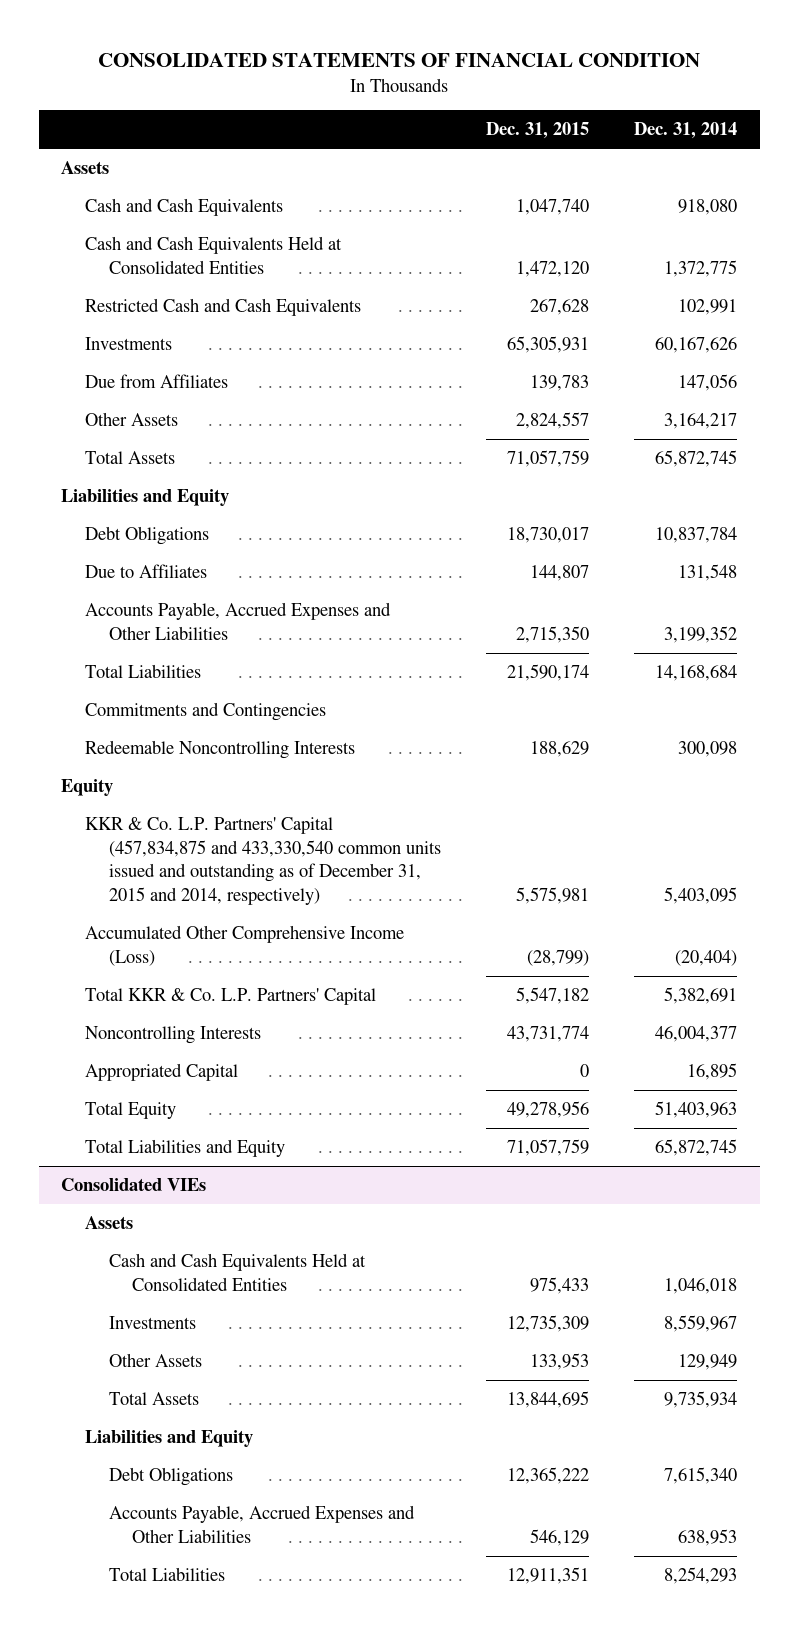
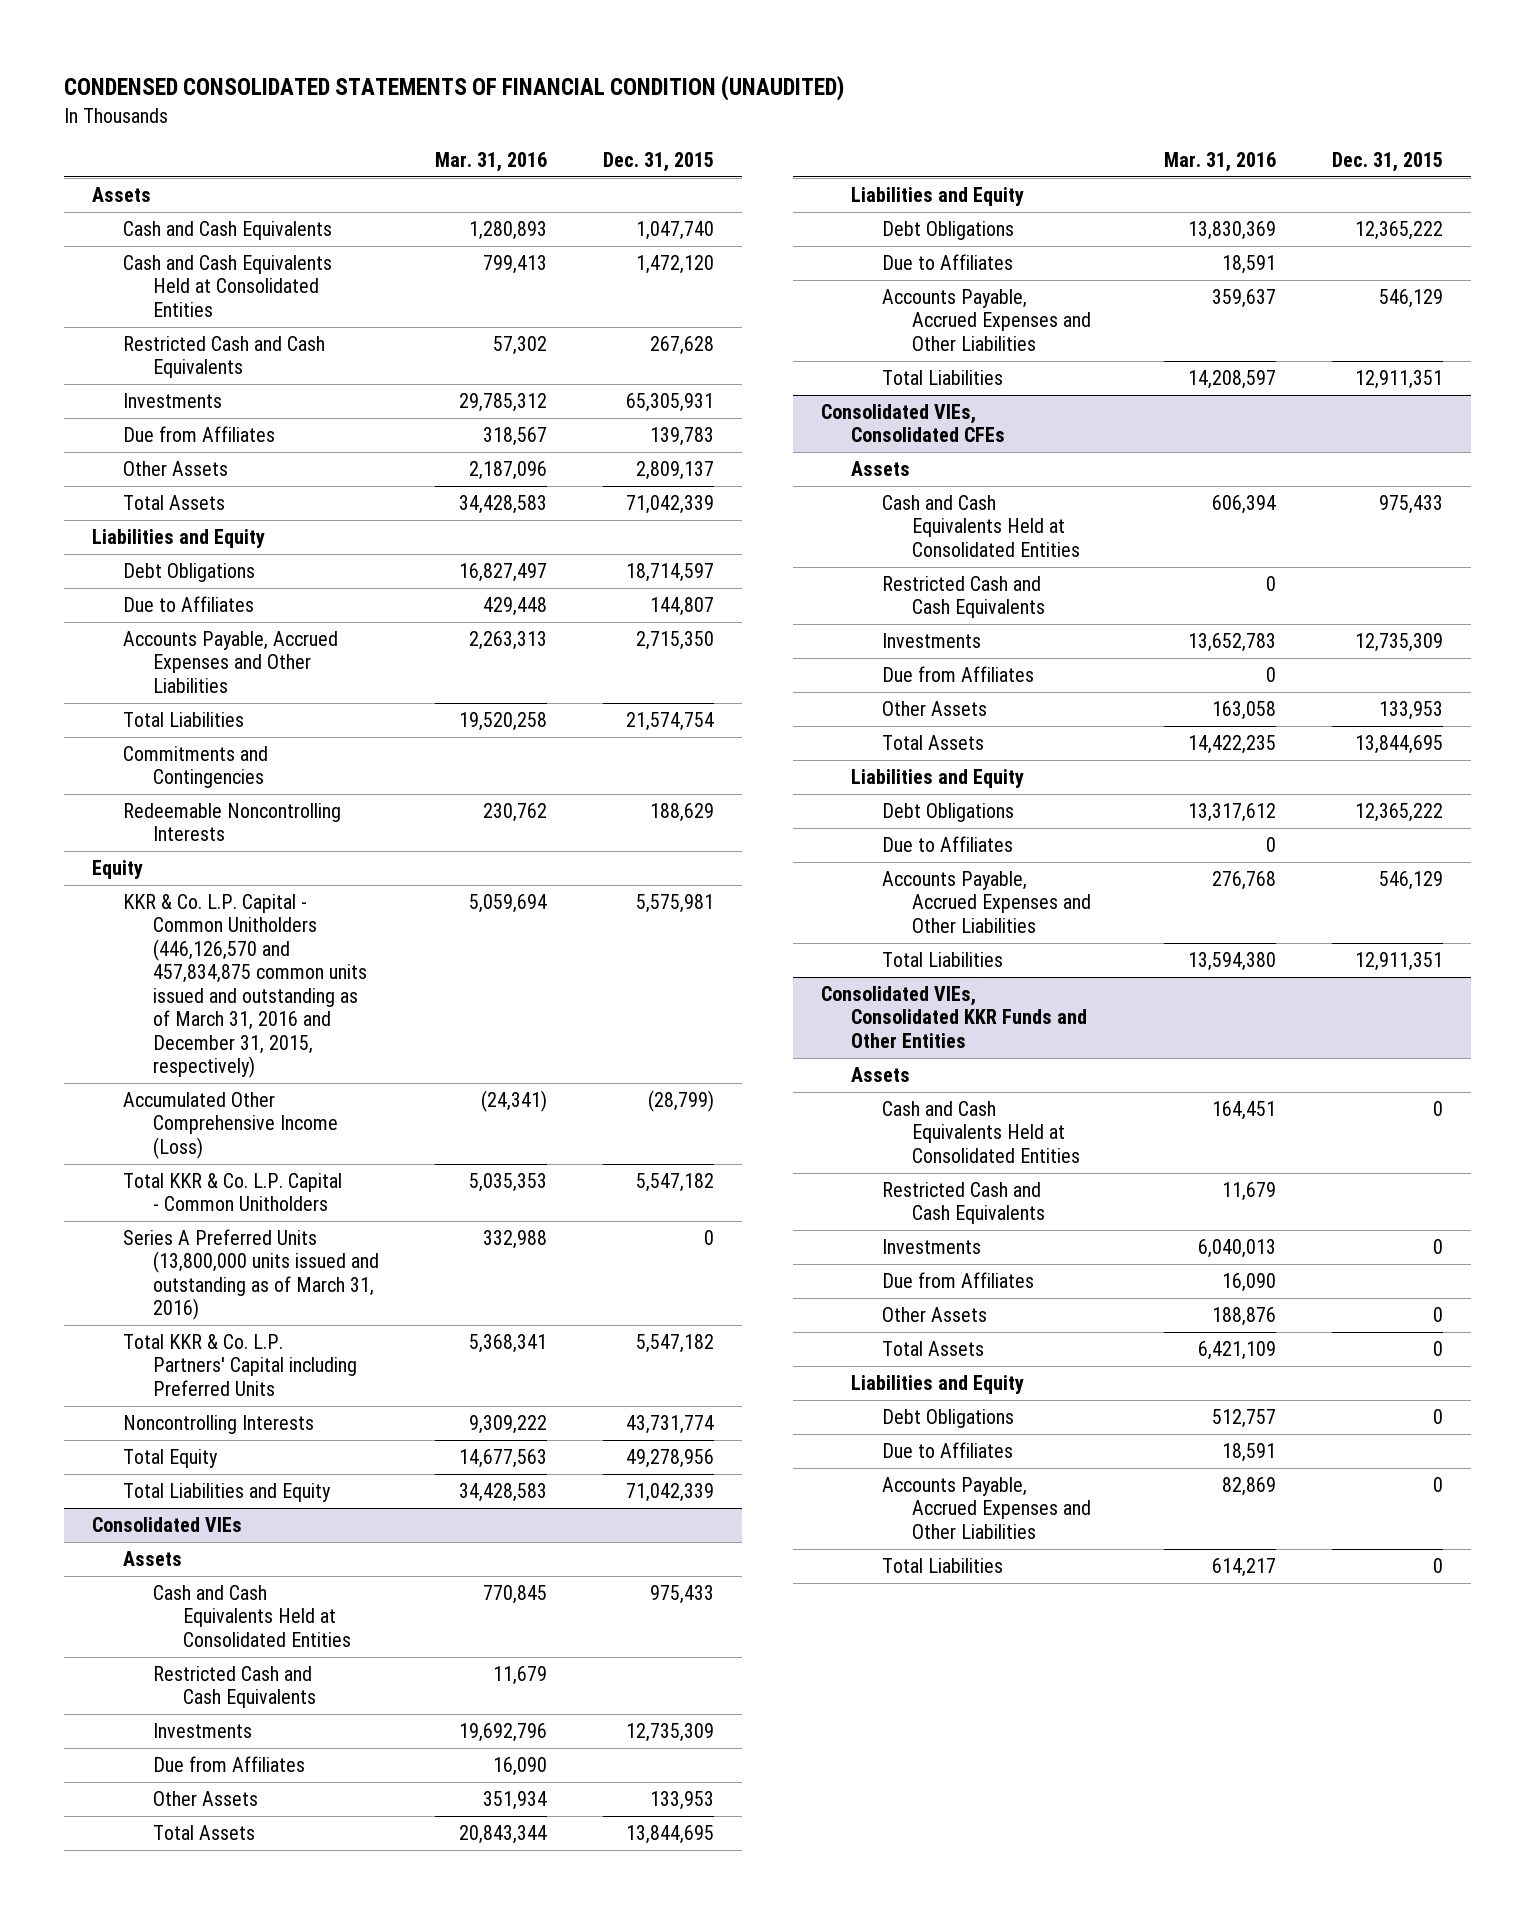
[98,53,701,68] CONSOLIDATED STATEMENTS OF FINANCIAL CONDITION -> [64,75,845,102] CONDENSED CONSOLIDATED STATEMENTS OF FINANCIAL CONDITION (UNAUDITED)
[634,122,738,140] Dec. 31, 2014 -> none
none -> [435,151,548,172] Mar. 31, 2016
[515,412,589,430] 2,824,557 -> [636,461,715,481] 2,809,137
[506,450,589,468] 71,057,759 -> [626,495,715,515] 71,042,339
[506,527,589,544] 18,730,017 -> [626,563,715,583] 18,714,597
[506,664,589,682] 21,590,174 -> [626,712,715,732] 21,574,754
[84,817,441,906] KKR & Co. L.P. Partners' Capital (457,834,875 and 433,330,540 common units issued and outstanding as of December 31, 2015 and 2014, respectively) -> [122,894,367,1078] KKR & Co. L.P. Capital - Common Unitholders (446,126,570 and 457,834,875 common units issued and outstanding as of March 31, 2016 and December 31, 2015, respectively)
none -> [122,1173,342,1212] Total KKR & Co. L.P. Capital - Common Unitholders
none -> [122,1229,379,1321] Series A Preferred Units (13,800,000 units issued and outstanding as of March 31, 2016)
[84,988,376,1006] Total KKR & Co. L.P. Partners' Capital -> [122,1334,357,1396] Total KKR & Co. L.P. Partners' Capital including Preferred Units
[84,1063,238,1082] Appropriated Capital -> none
[506,1139,589,1157] 71,057,759 -> [626,1483,715,1503] 71,042,339
none -> [152,1666,317,1709] Restricted Cash and Cash Equivalents
none -> [152,1756,305,1773] Due from Affiliates
none -> [881,254,1013,271] Due to Affiliates
none -> [820,404,1006,443] Consolidated VIEs, Consolidated CFEs
none -> [851,461,911,477] Assets
none -> [881,495,1080,557] Cash and Cash Equivalents Held at Consolidated Entities
none -> [881,576,1045,619] Restricted Cash and Cash Equivalents
none -> [881,633,981,649] Investments
none -> [881,666,1034,683] Due from Affiliates
none -> [881,701,987,717] Other Assets
none -> [881,735,984,751] Total Assets
none -> [851,769,1025,789] Liabilities and Equity
none -> [881,803,1014,823] Debt Obligations
none -> [881,836,1013,853] Due to Affiliates
none -> [881,871,1091,933] Accounts Payable, Accrued Expenses and Other Liabilities
none -> [881,952,1003,968] Total Liabilities
none -> [820,986,1088,1048] Consolidated VIEs, Consolidated KKR Funds and Other Entities
none -> [851,1067,911,1083] Assets
none -> [881,1101,1080,1163] Cash and Cash Equivalents Held at Consolidated Entities
none -> [881,1182,1045,1225] Restricted Cash and Cash Equivalents
none -> [881,1239,981,1255] Investments
none -> [881,1272,1034,1289] Due from Affiliates
none -> [881,1307,987,1323] Other Assets
none -> [881,1341,984,1357] Total Assets
none -> [851,1375,1025,1395] Liabilities and Equity
none -> [881,1409,1014,1429] Debt Obligations
none -> [881,1442,1013,1459] Due to Affiliates
none -> [881,1477,1091,1539] Accounts Payable, Accrued Expenses and Other Liabilities
none -> [881,1558,1003,1574] Total Liabilities

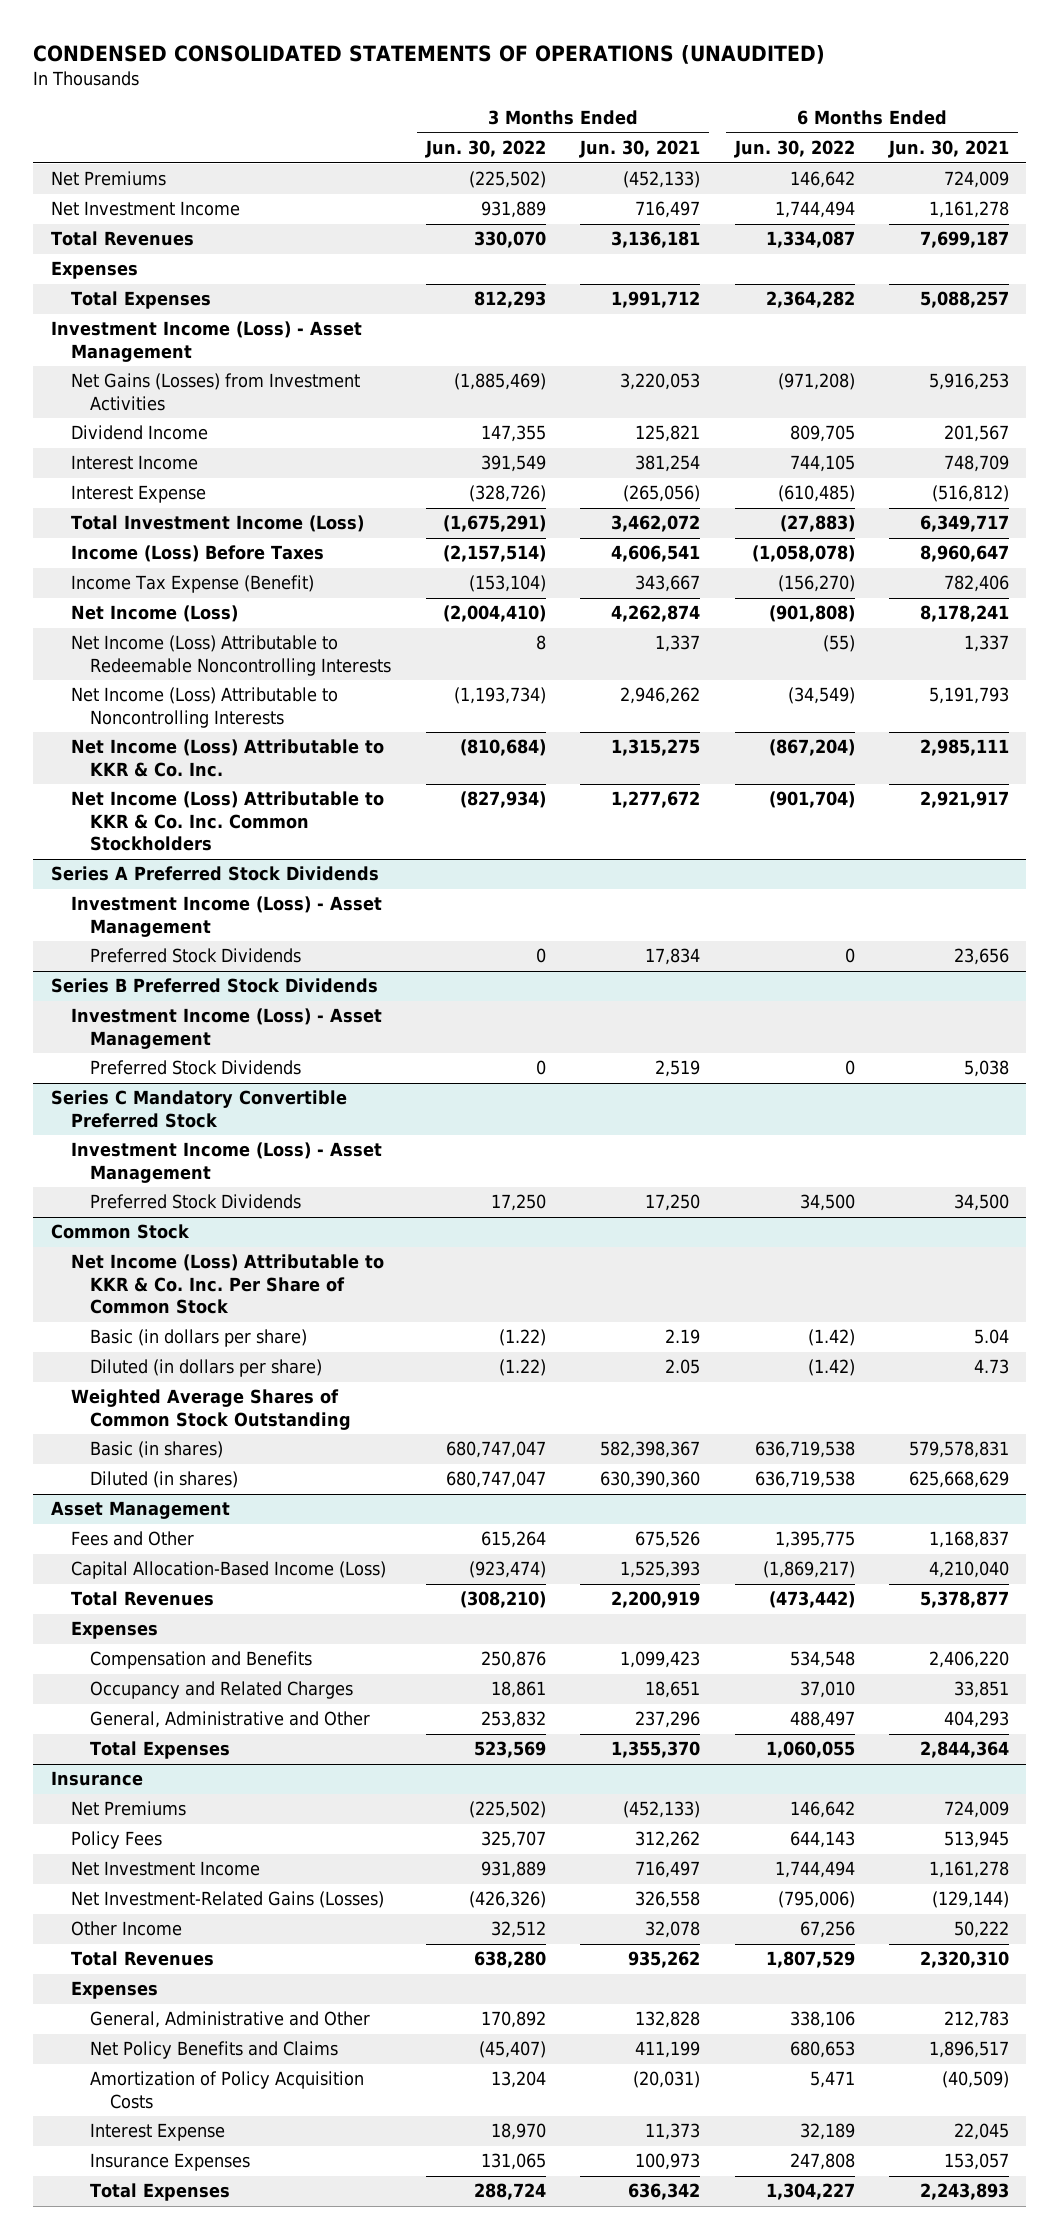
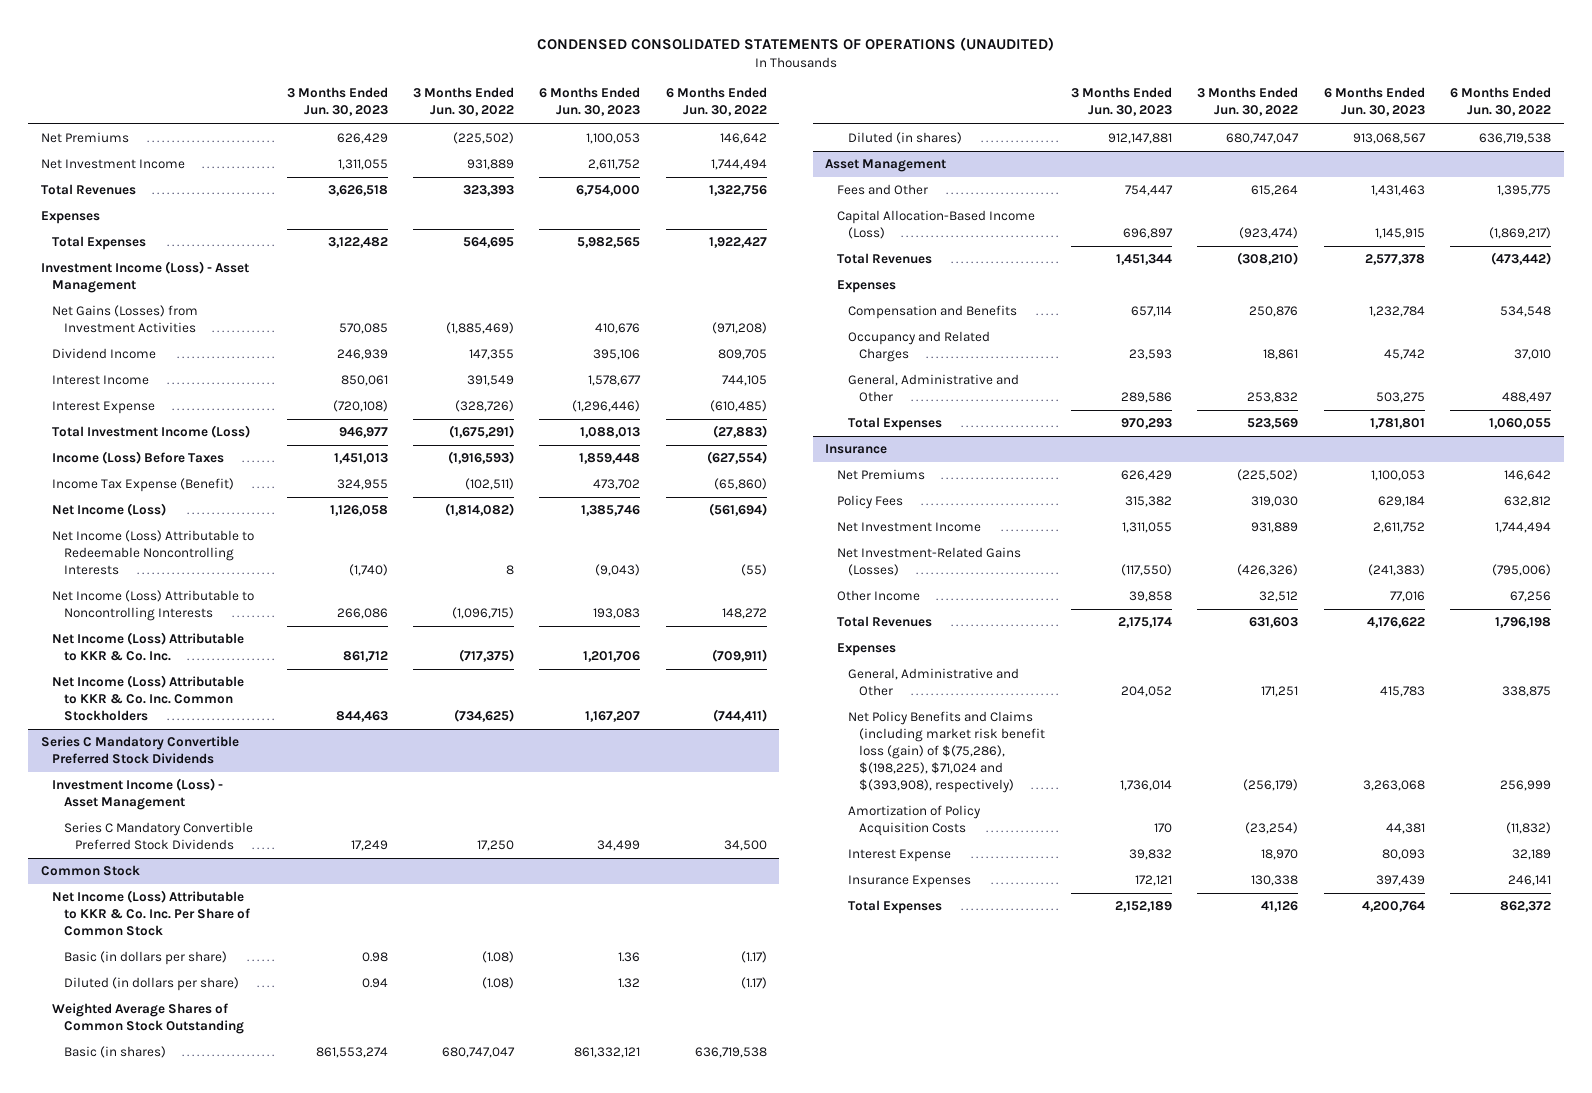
[579,140,701,159] Jun. 30, 2021 -> none
[888,140,1010,159] Jun. 30, 2021 -> none
none -> [286,87,388,117] 3 Months Ended Jun. 30, 2023
none -> [539,87,641,117] 6 Months Ended Jun. 30, 2023
[473,231,546,249] 330,070 -> [462,185,514,197] 323,393
[765,231,855,249] 1,334,087 -> [708,185,767,197] 1,322,756
[473,291,546,309] 812,293 -> [462,237,514,249] 564,695
[765,291,855,309] 2,364,282 -> [708,237,767,249] 1,922,427
[442,545,546,563] (2,157,514) -> [447,451,514,465] (1,916,593)
[751,545,855,563] (1,058,078) -> [706,451,767,465] (627,554)
[468,575,546,593] (153,104) -> [464,478,514,491] (102,511)
[777,575,855,593] (156,270) -> [713,478,767,491] (65,860)
[442,605,546,623] (2,004,410) -> [444,503,514,517] (1,814,082)
[768,605,855,623] (901,808) -> [708,503,767,517] (561,694)
[50,866,379,882] Series A Preferred Stock Dividends -> none
[70,896,382,937] Investment Income (Loss) - Asset Management -> none
[90,948,302,964] Preferred Stock Dividends -> none
[50,978,378,994] Series B Preferred Stock Dividends -> none
[70,1008,382,1049] Investment Income (Loss) - Asset Management -> none
[90,1060,302,1076] Preferred Stock Dividends -> none
[453,687,546,705] (1,193,734) -> [451,607,514,620] (1,096,715)
[787,687,855,705] (34,549) -> [721,608,767,620] 148,272
[459,739,546,757] (810,684) -> [458,649,514,663] (717,375)
[768,739,855,757] (867,204) -> [711,649,767,663] (709,911)
[459,791,546,809] (827,934) -> [453,709,514,723] (734,625)
[768,791,855,809] (901,704) -> [712,709,767,723] (744,411)
[50,1090,347,1128] Series C Mandatory Convertible Preferred Stock -> [41,736,240,765] Series C Mandatory Convertible Preferred Stock Dividends
[90,1194,302,1210] Preferred Stock Dividends -> [63,822,253,851] Series C Mandatory Convertible Preferred Stock Dividends
[498,1329,546,1347] (1.22) -> [481,951,514,964] (1.08)
[807,1329,855,1347] (1.42) -> [740,951,767,964] (1.17)
[498,1359,546,1377] (1.22) -> [481,977,514,990] (1.08)
[807,1359,855,1377] (1.42) -> [740,977,767,990] (1.17)
[480,1831,546,1849] 325,707 -> [1251,496,1299,508] 319,030
[789,1831,855,1849] 644,143 -> [1503,496,1551,508] 632,812
[473,1951,546,1969] 638,280 -> [1249,617,1299,629] 631,603
[765,1951,855,1969] 1,807,529 -> [1494,617,1551,629] 1,796,198
[480,2011,546,2029] 170,892 -> [1261,686,1299,698] 171,251
[789,2011,855,2029] 338,106 -> [1501,686,1551,698] 338,875
[90,2041,339,2060] Net Policy Benefits and Claims -> [848,711,1046,794] Net Policy Benefits and Claims (including market risk benefit loss (gain) of $(75,286), $(198,225), $71,024 and $(393,908), respectively)
[478,2041,546,2059] (45,407) -> [1243,779,1299,792] (256,179)
[789,2041,855,2059] 680,653 -> [1499,780,1551,792] 256,999
[490,2071,546,2089] 13,204 -> [1245,822,1299,835] (23,254)
[809,2071,855,2089] 5,471 -> [1505,822,1551,835] (11,832)
[480,2153,546,2171] 131,065 -> [1251,875,1299,887] 130,338
[789,2153,855,2171] 247,808 -> [1507,875,1551,887] 246,141
[473,2183,546,2201] 288,724 -> [1261,901,1299,913] 41,126
[765,2183,855,2201] 1,304,227 -> [1499,901,1551,913] 862,372

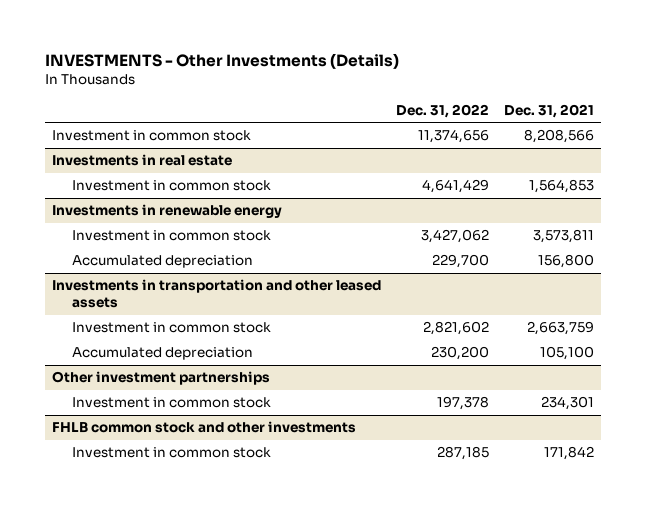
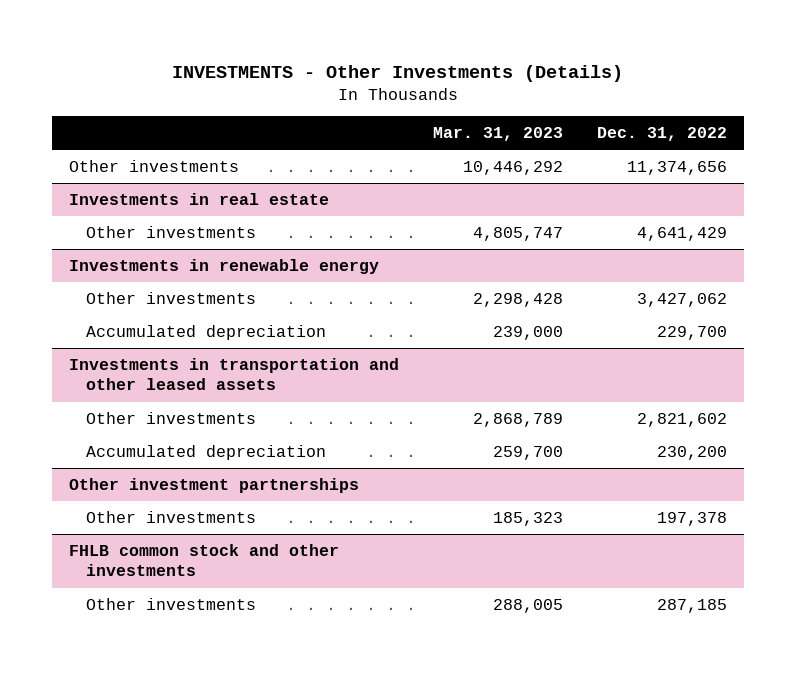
[503,103,594,118] Dec. 31, 2021 -> none
none -> [433,126,564,141] Mar. 31, 2023
[52,130,252,142] Investment in common stock -> [69,160,240,173] Other investments
[71,180,271,192] Investment in common stock -> [85,226,256,239] Other investments
[71,230,271,242] Investment in common stock -> [85,292,256,305] Other investments
[71,322,271,334] Investment in common stock -> [85,412,256,425] Other investments
[71,397,271,409] Investment in common stock -> [85,511,256,524] Other investments
[71,447,271,459] Investment in common stock -> [85,598,256,611] Other investments

